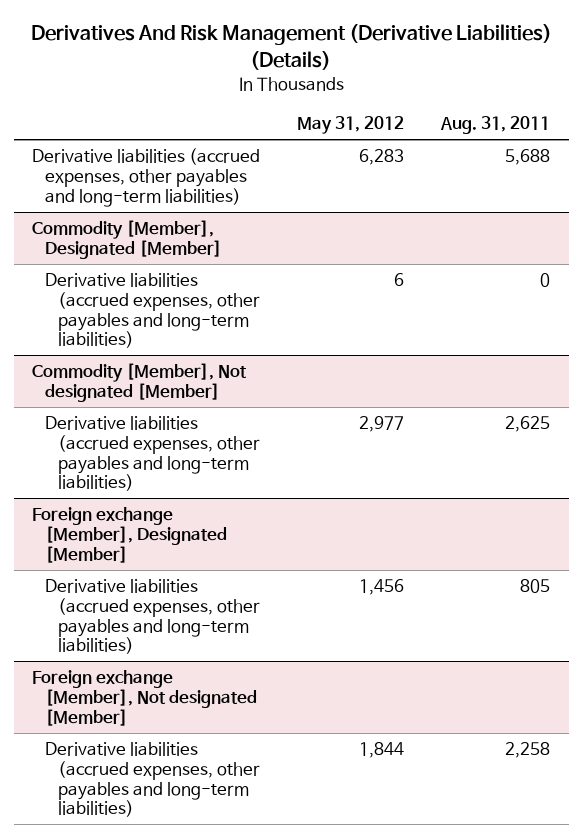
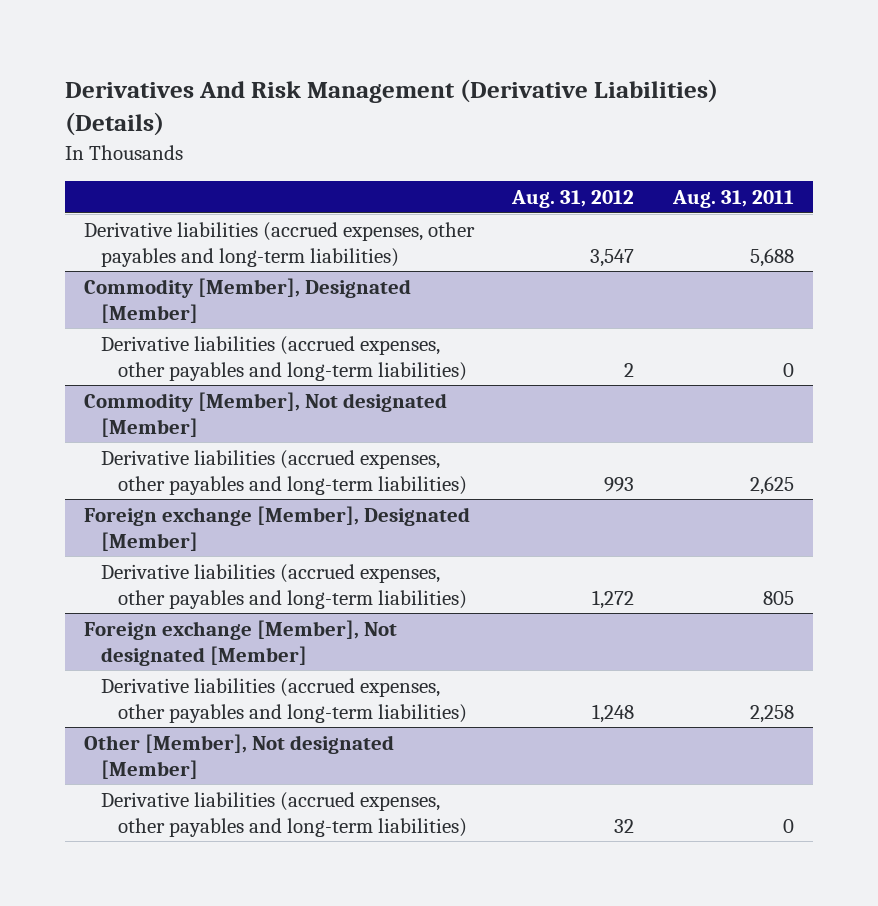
[297,115,405,134] May 31, 2012 -> none
none -> [511,189,635,208] Aug. 31, 2012
none -> [84,734,395,779] Other [Member], Not designated [Member]
none -> [101,792,468,837] Derivative liabilities (accrued expenses, other payables and long-term liabilities)

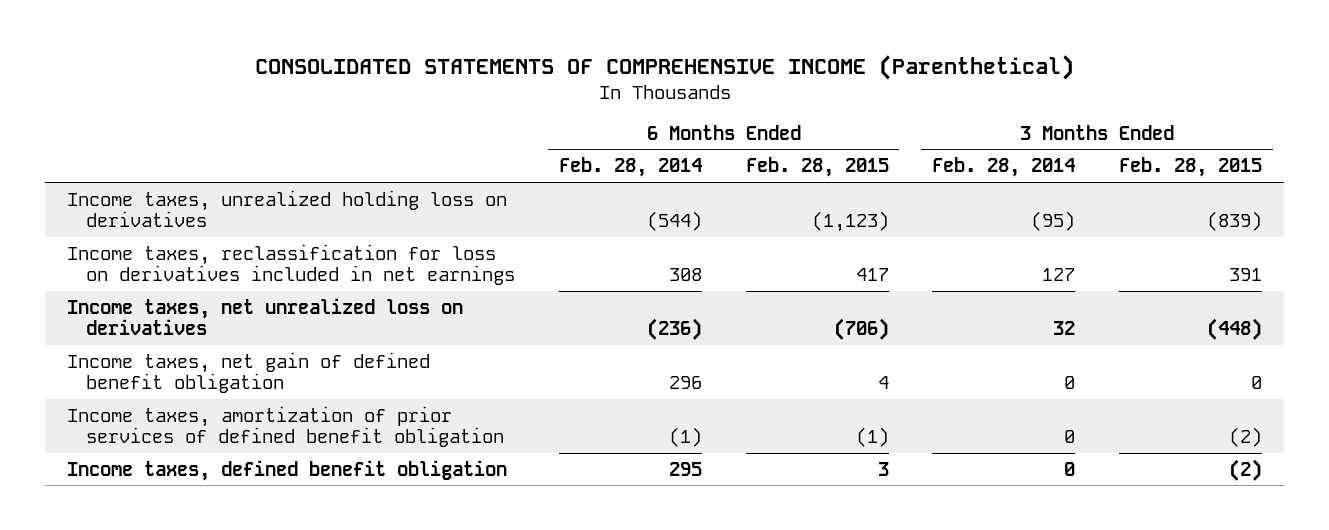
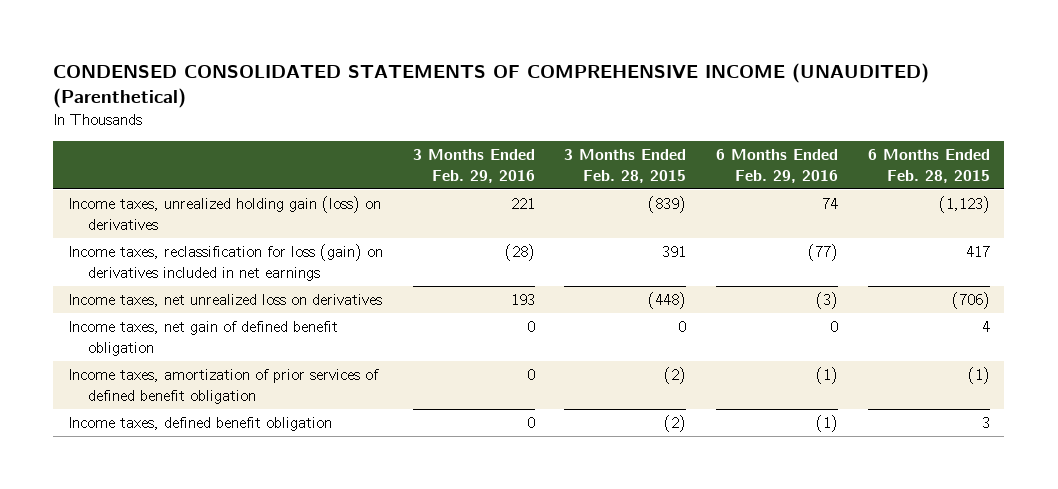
[254,55,1074,81] CONSOLIDATED STATEMENTS OF COMPREHENSIVE INCOME (Parenthetical) -> [53,63,930,109] CONDENSED CONSOLIDATED STATEMENTS OF COMPREHENSIVE INCOME (UNAUDITED) (Parenthetical)
[558,157,702,178] Feb. 28, 2014 -> none
[932,157,1076,178] Feb. 28, 2014 -> none
none -> [412,149,535,184] 3 Months Ended Feb. 29, 2016
none -> [715,149,838,184] 6 Months Ended Feb. 29, 2016
[67,189,508,228] Income taxes, unrealized holding loss on derivatives -> [68,196,382,230] Income taxes, unrealized holding gain (loss) on derivatives
[67,243,516,286] Income taxes, reclassification for loss on derivatives included in net earnings -> [68,244,384,281] Income taxes, reclassification for loss (gain) on derivatives included in net earnings

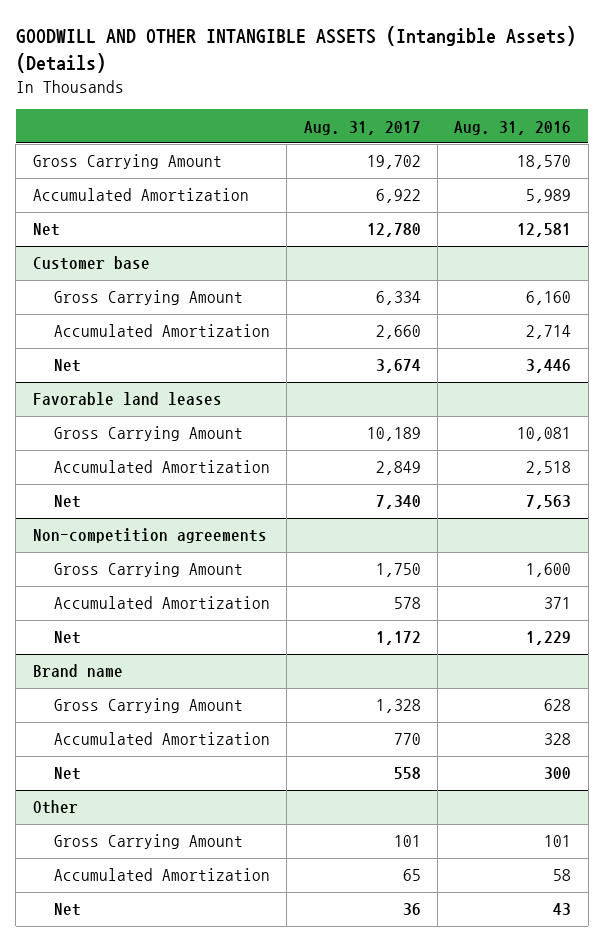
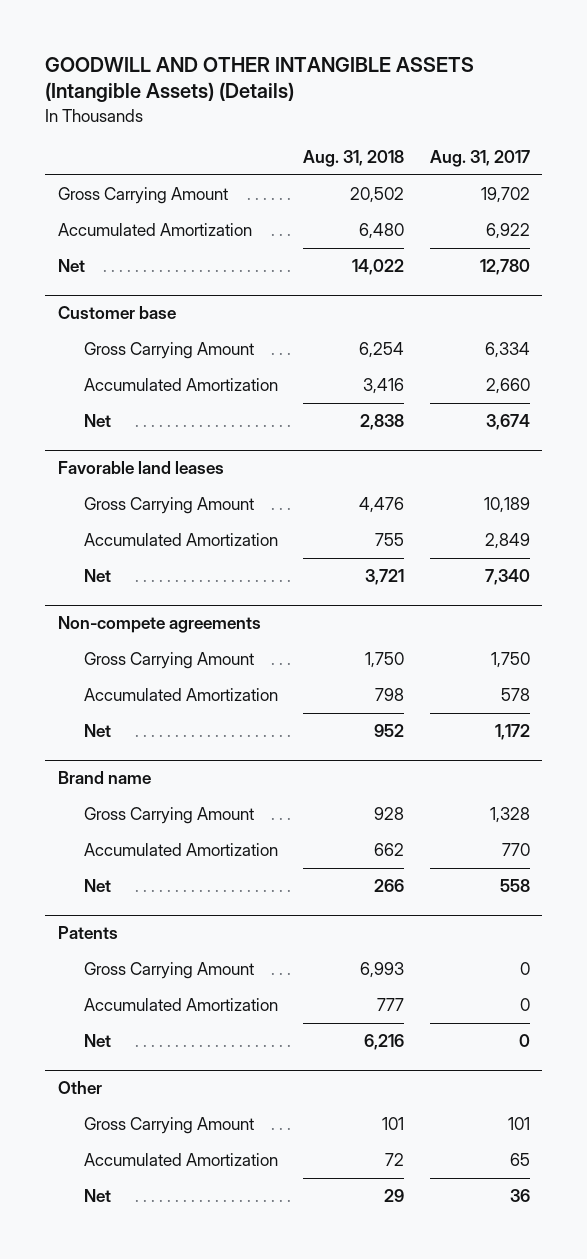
[454,120,572,135] Aug. 31, 2016 -> none
none -> [303,150,405,168] Aug. 31, 2018
[32,528,267,544] Non-competition agreements -> [57,616,261,634] Non-compete agreements
none -> [57,926,118,940] Patents
none -> [83,962,254,980] Gross Carrying Amount
none -> [83,998,278,1012] Accumulated Amortization
none -> [83,1034,111,1048] Net

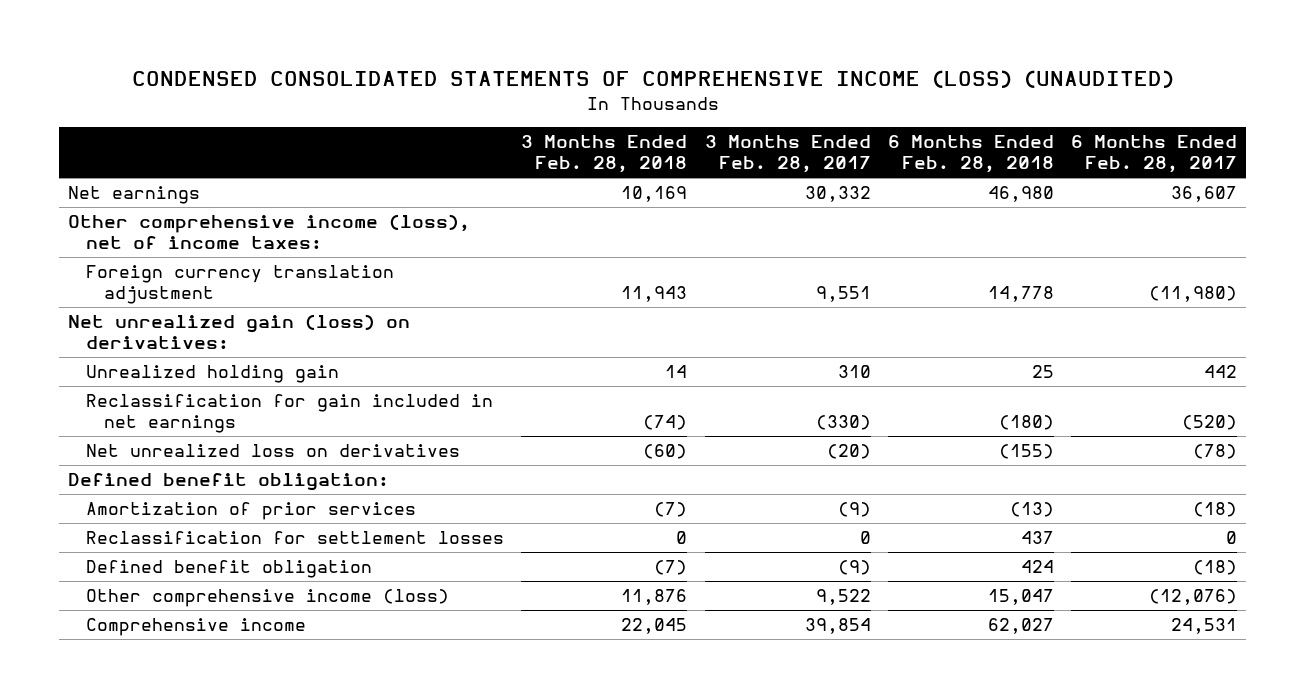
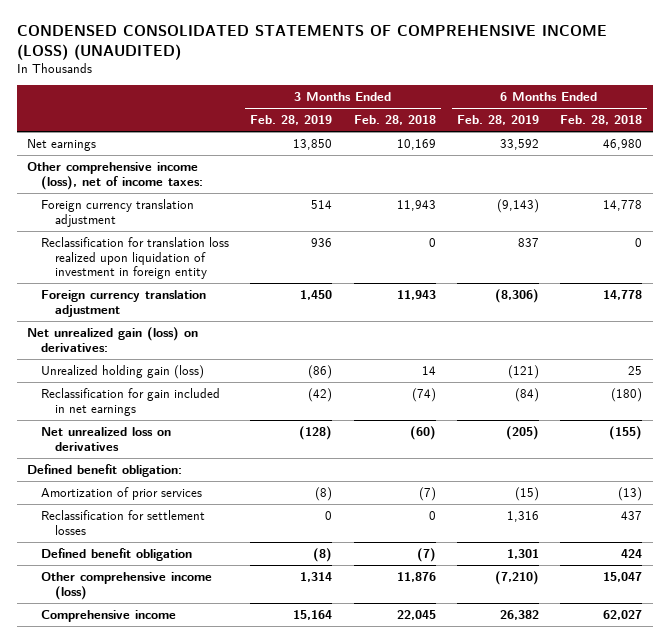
[704,135,871,174] 3 Months Ended Feb. 28, 2017 -> none
[1071,135,1238,174] 6 Months Ended Feb. 28, 2017 -> none
none -> [250,114,333,125] Feb. 28, 2019
none -> [456,114,539,125] Feb. 28, 2019
none -> [41,236,230,280] Reclassification for translation loss realized upon liquidation of investment in foreign entity
none -> [41,289,207,317] Foreign currency translation adjustment
[86,365,340,384] Unrealized holding gain -> [41,364,205,379] Unrealized holding gain (loss)

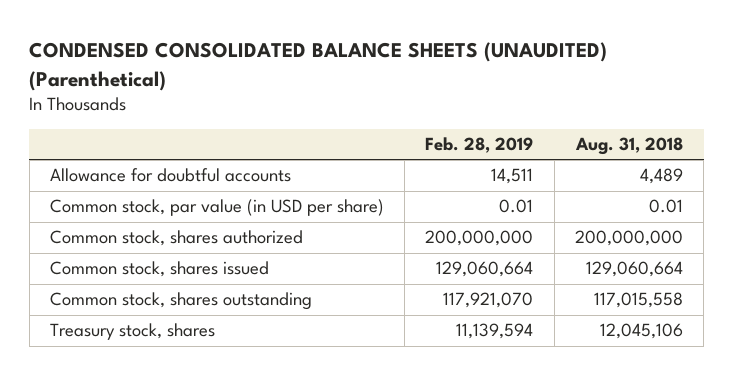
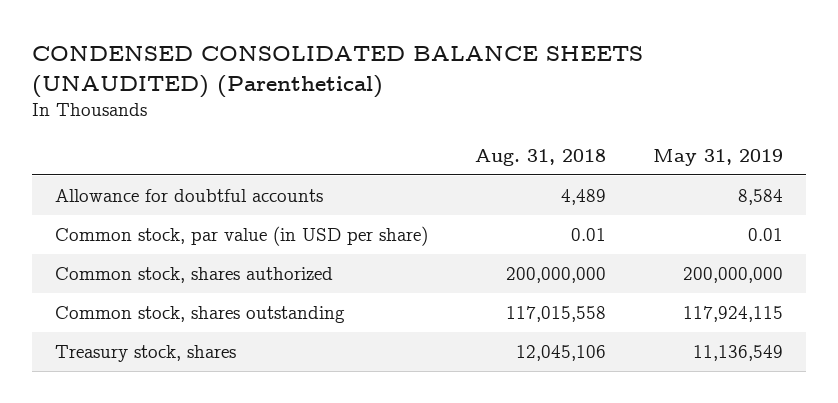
[425,137,534,154] Feb. 28, 2019 -> none
none -> [652,148,783,166] May 31, 2019
[49,261,269,278] Common stock, shares issued -> none

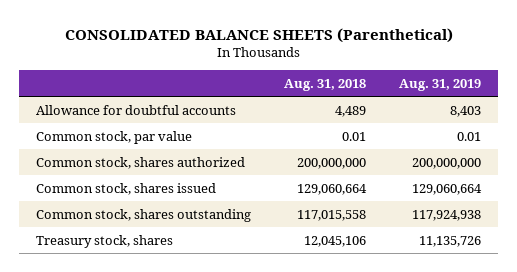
[32,46,644,98] CONDENSED CONSOLIDATED BALANCE SHEETS (UNAUDITED) (Parenthetical) -> [64,27,453,43] CONSOLIDATED BALANCE SHEETS (Parenthetical)
[652,148,783,166] May 31, 2019 -> none
none -> [399,79,482,92] Aug. 31, 2019
[55,226,429,247] Common stock, par value (in USD per share) -> [35,130,192,144] Common stock, par value
none -> [35,182,216,195] Common stock, shares issued

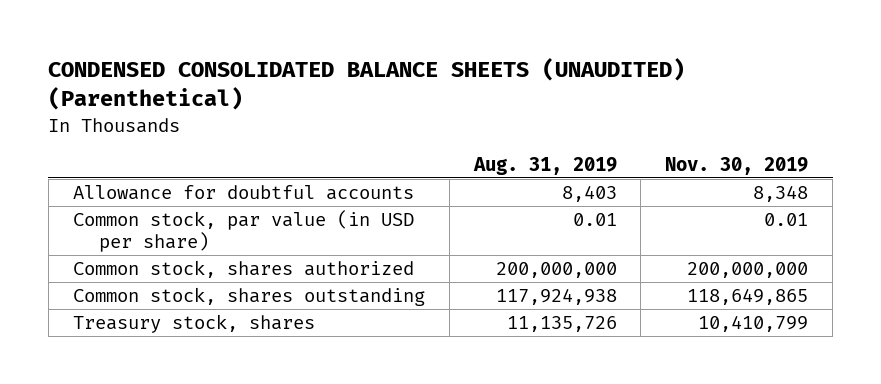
[64,27,453,43] CONSOLIDATED BALANCE SHEETS (Parenthetical) -> [48,58,686,111] CONDENSED CONSOLIDATED BALANCE SHEETS (UNAUDITED) (Parenthetical)
[284,79,367,92] Aug. 31, 2018 -> none
none -> [665,156,809,175] Nov. 30, 2019
[35,130,192,144] Common stock, par value -> [72,210,414,253] Common stock, par value (in USD per share)
[35,182,216,195] Common stock, shares issued -> none

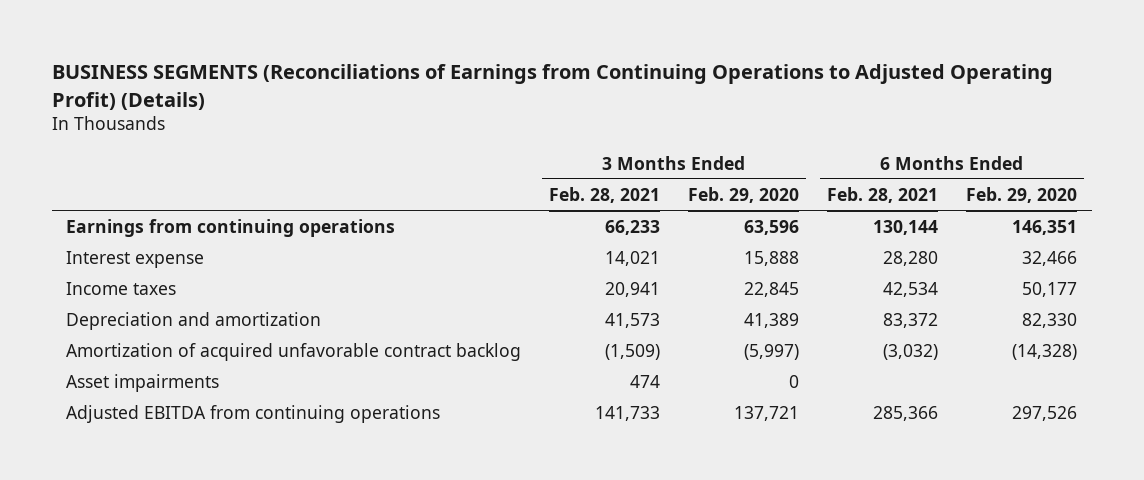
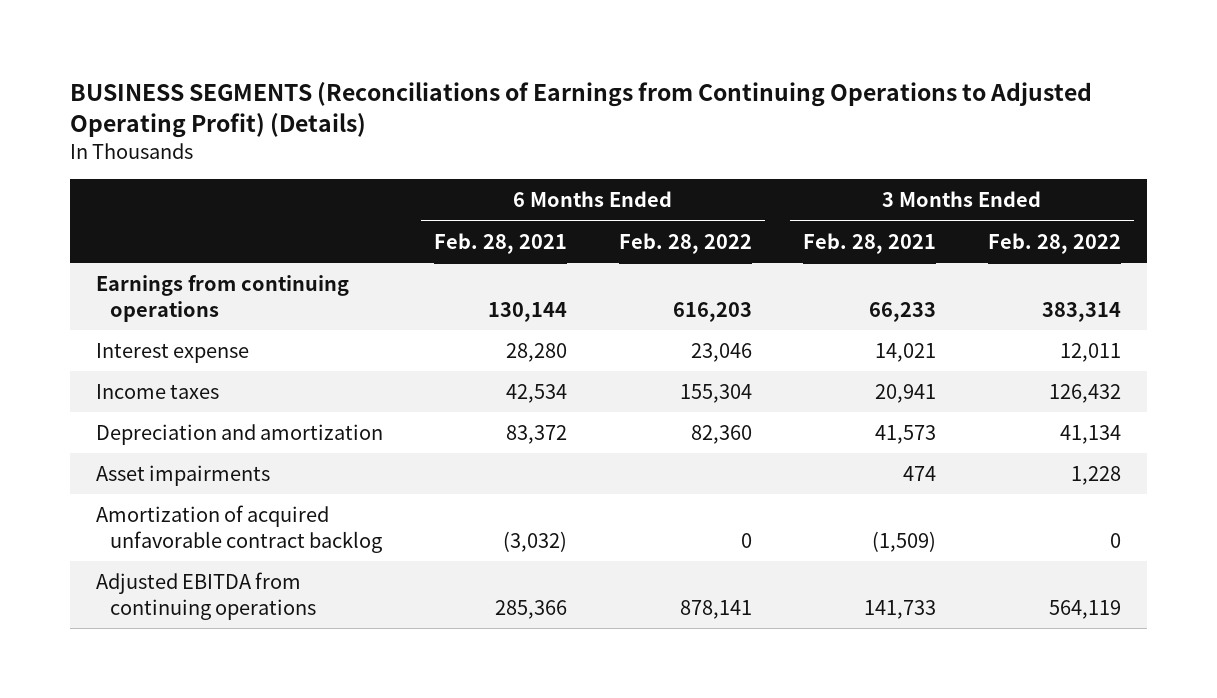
[688,186,800,203] Feb. 29, 2020 -> none
[966,186,1078,203] Feb. 29, 2020 -> none
none -> [618,232,752,254] Feb. 28, 2022
none -> [987,232,1121,254] Feb. 28, 2022
[66,342,522,361] Amortization of acquired unfavorable contract backlog -> [95,505,383,554] Amortization of acquired unfavorable contract backlog

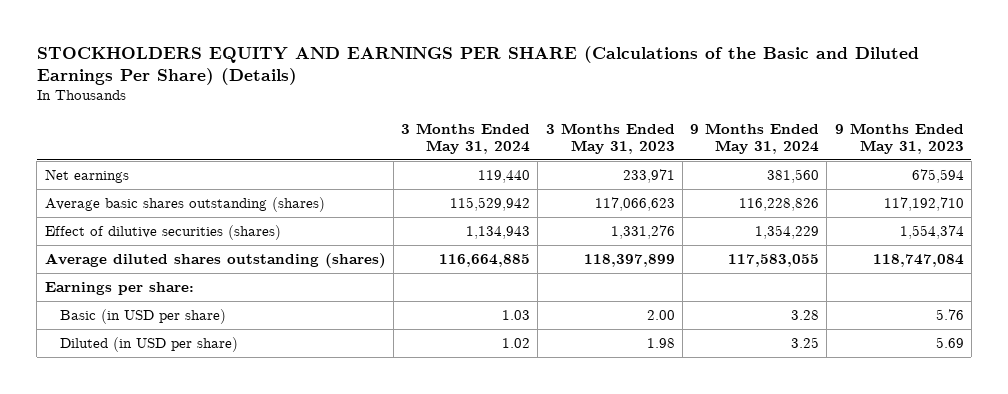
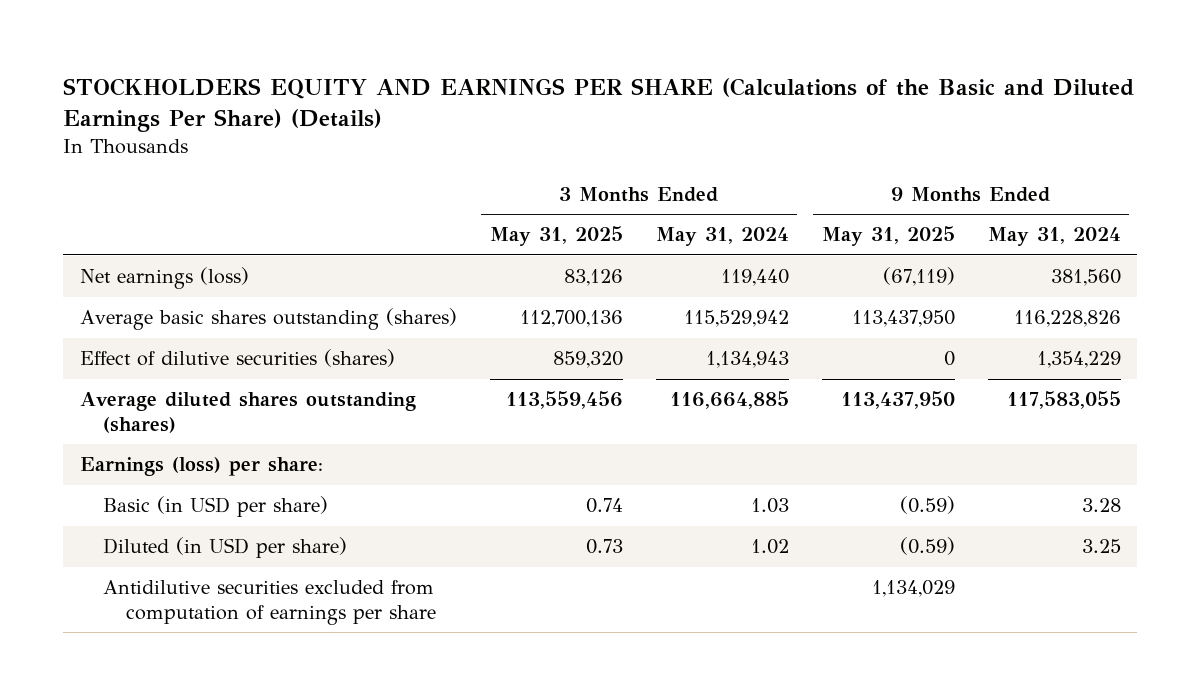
[545,122,675,154] 3 Months Ended May 31, 2023 -> none
[834,122,964,154] 9 Months Ended May 31, 2023 -> none
none -> [489,226,623,247] May 31, 2025
none -> [821,226,955,247] May 31, 2025
[44,169,129,184] Net earnings -> [79,267,249,290] Net earnings (loss)
[44,282,194,296] Earnings per share: -> [79,457,323,477] Earnings (loss) per share:
none -> [102,580,436,625] Antidilutive securities excluded from computation of earnings per share

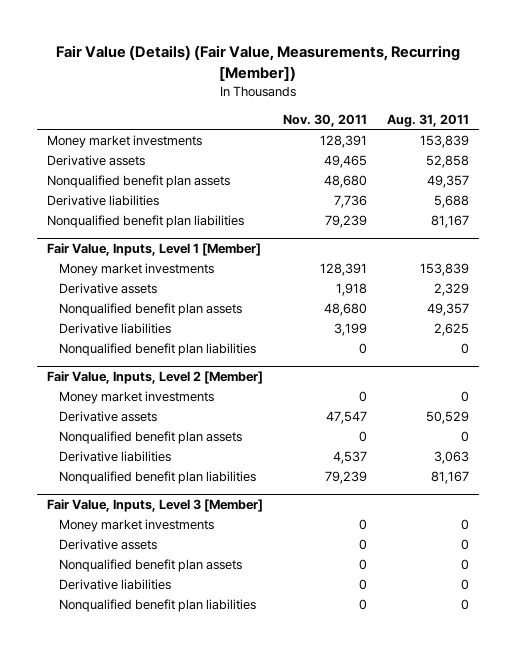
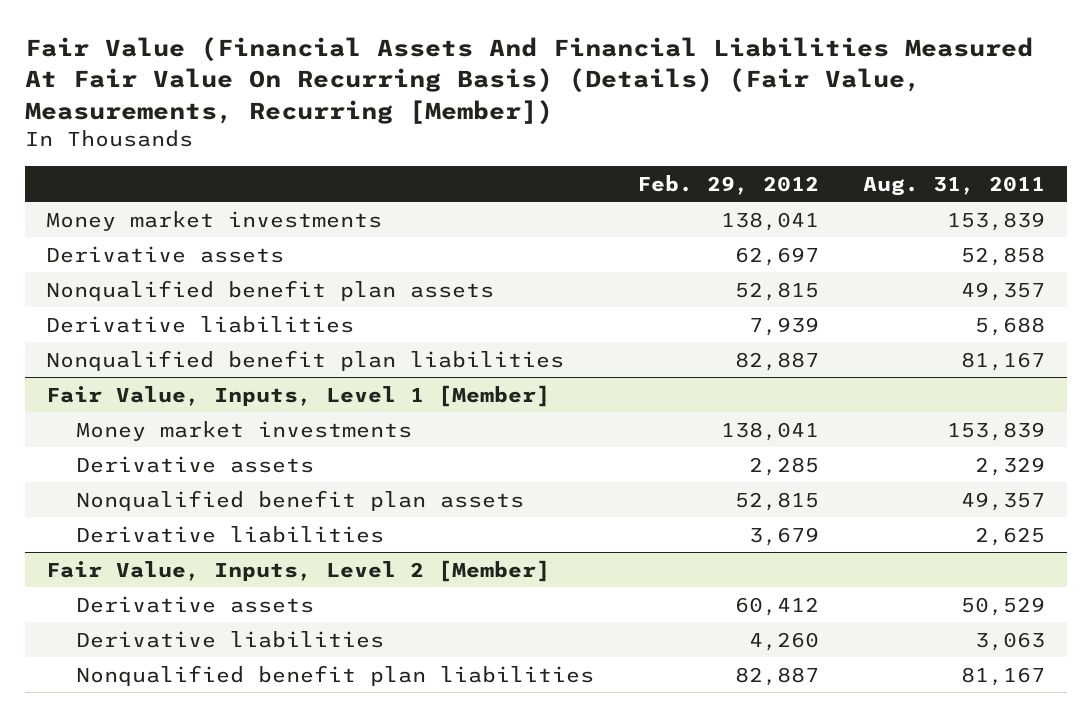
[55,45,460,81] Fair Value (Details) (Fair Value, Measurements, Recurring [Member]) -> [24,36,1033,125] Fair Value (Financial Assets And Financial Liabilities Measured At Fair Value On Recurring Basis) (Details) (Fair Value, Measurements, Recurring [Member])
[282,113,367,127] Nov. 30, 2011 -> none
none -> [637,174,820,195] Feb. 29, 2012
[58,342,256,356] Nonqualified benefit plan liabilities -> none
[58,390,214,404] Money market investments -> none
[58,430,242,444] Nonqualified benefit plan assets -> none
[46,499,263,513] Fair Value, Inputs, Level 3 [Member] -> none
[58,518,214,532] Money market investments -> none
[58,538,157,550] Derivative assets -> none
[58,558,242,572] Nonqualified benefit plan assets -> none
[58,578,171,590] Derivative liabilities -> none
[58,598,256,612] Nonqualified benefit plan liabilities -> none

